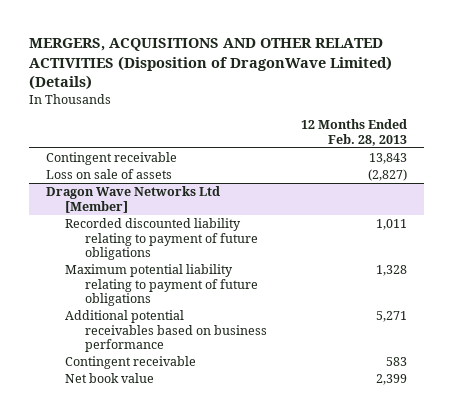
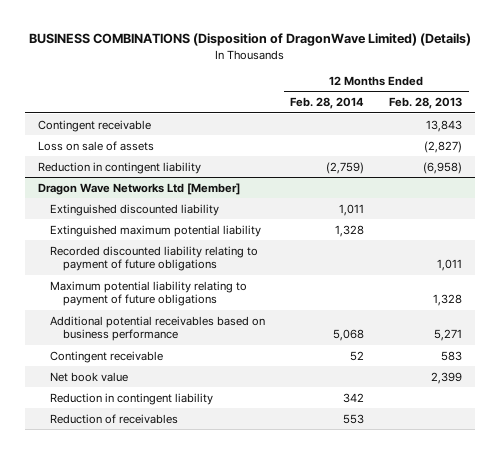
[28,38,392,90] MERGERS, ACQUISITIONS AND OTHER RELATED ACTIVITIES (Disposition of DragonWave Limited) (Details) -> [29,33,472,47] BUSINESS COMBINATIONS (Disposition of DragonWave Limited) (Details)
none -> [290,97,365,110] Feb. 28, 2014
none -> [38,161,202,174] Reduction in contingent liability
none -> [50,203,220,216] Extinguished discounted liability
none -> [50,224,262,237] Extinguished maximum potential liability
none -> [50,392,214,405] Reduction in contingent liability
none -> [50,413,179,424] Reduction of receivables

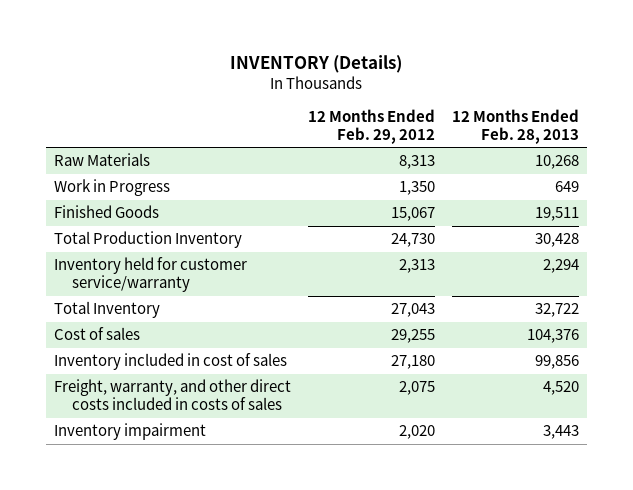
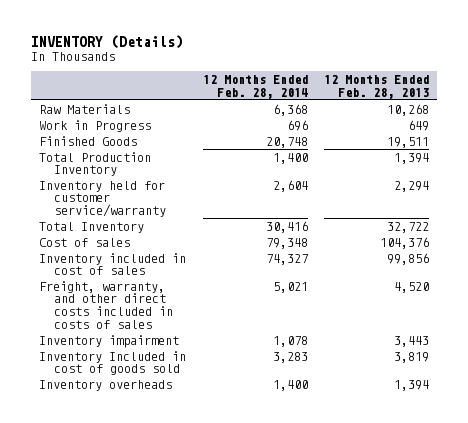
[307,108,435,144] 12 Months Ended Feb. 29, 2012 -> none
none -> [202,75,308,99] 12 Months Ended Feb. 28, 2014
[534,233,579,248] 30,428 -> [393,152,429,164] 1,394
none -> [39,350,187,376] Inventory Included in cost of goods sold
none -> [39,379,173,391] Inventory overheads

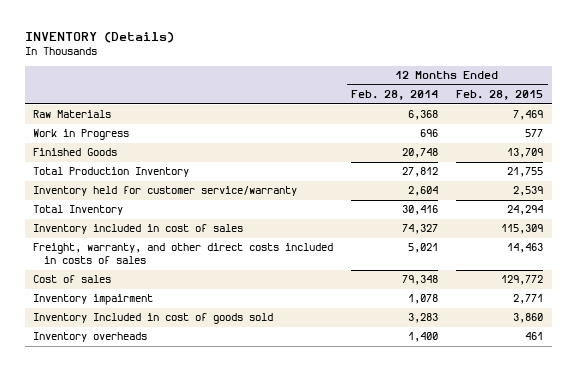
[323,75,429,99] 12 Months Ended Feb. 28, 2013 -> none
none -> [456,90,544,101] Feb. 28, 2015
[272,152,308,164] 1,400 -> [402,167,439,178] 27,812
[39,237,131,247] Cost of sales -> [33,275,112,284] Cost of sales

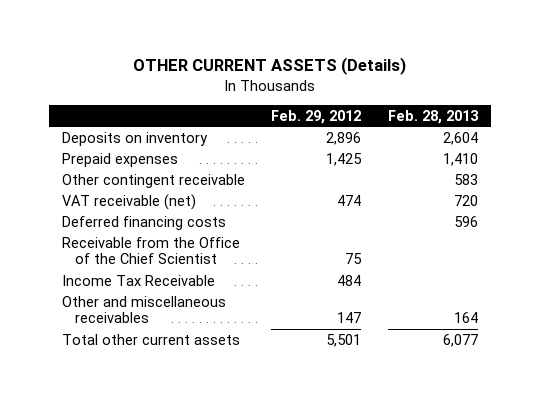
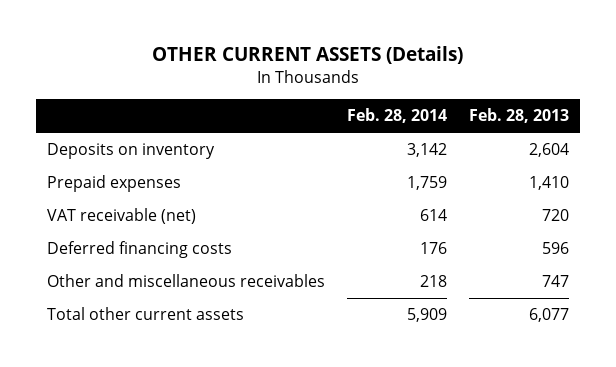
[271,109,362,124] Feb. 29, 2012 -> none
none -> [347,108,448,124] Feb. 28, 2014
[62,173,246,188] Other contingent receivable -> none
[62,236,241,265] Receivable from the Office of the Chief Scientist -> none
[62,274,216,286] Income Tax Receivable -> none
[453,312,478,324] 164 -> [542,275,570,288] 747

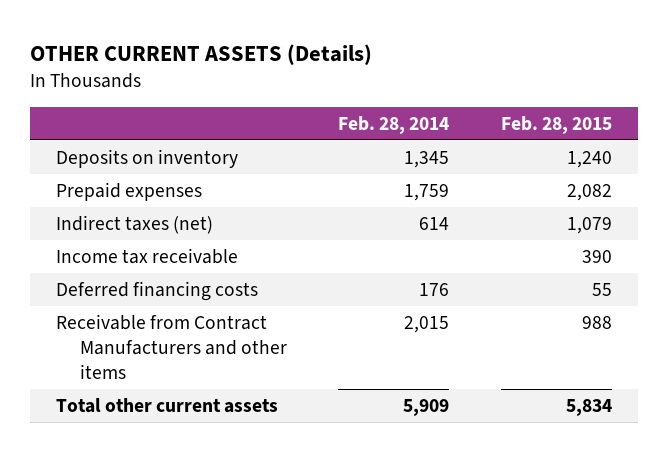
[469,108,570,124] Feb. 28, 2013 -> none
none -> [500,115,612,134] Feb. 28, 2015
[407,143,448,158] 3,142 -> [404,151,450,169] 1,345
[47,208,197,225] VAT receivable (net) -> [56,215,214,235] Indirect taxes (net)
none -> [56,248,239,265] Income tax receivable
[47,274,326,288] Other and miscellaneous receivables -> [56,314,287,380] Receivable from Contract Manufacturers and other items
[420,275,448,288] 218 -> [404,316,450,334] 2,015

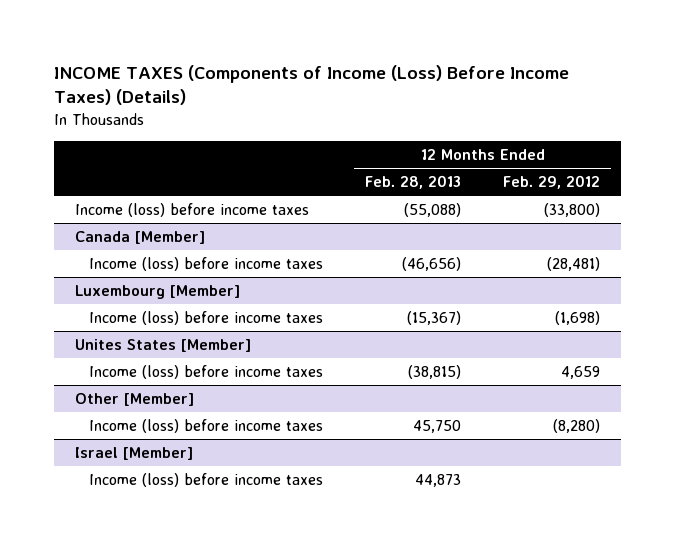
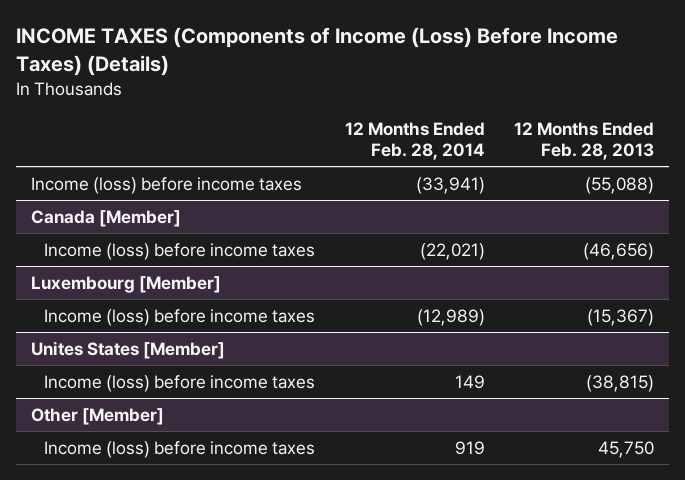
[503,175,601,190] Feb. 29, 2012 -> none
none -> [344,121,485,161] 12 Months Ended Feb. 28, 2014
[74,447,193,461] Israel [Member] -> none
[88,473,323,488] Income (loss) before income taxes -> none

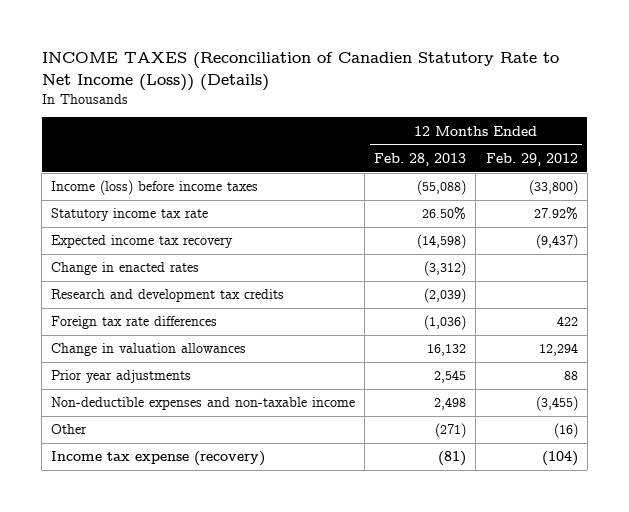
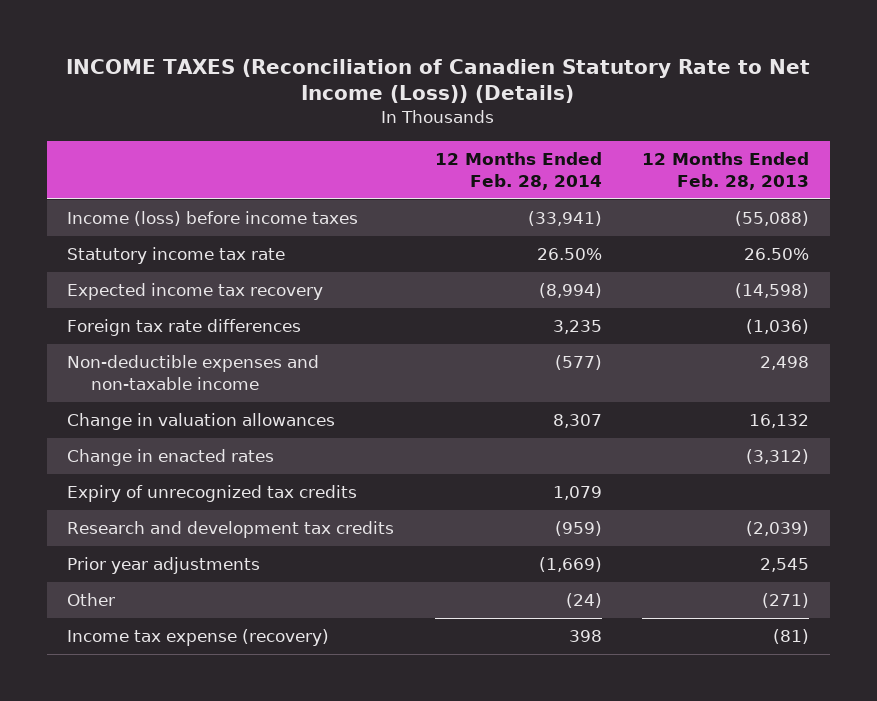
[485,152,578,166] Feb. 29, 2012 -> none
none -> [434,151,602,190] 12 Months Ended Feb. 28, 2014
[51,397,356,411] Non-deductible expenses and non-taxable income -> [67,355,320,391] Non-deductible expenses and non-taxable income
[51,262,200,276] Change in enacted rates -> [67,449,275,467] Change in enacted rates
none -> [67,485,358,503] Expiry of unrecognized tax credits
[51,289,285,303] Research and development tax credits -> [67,521,395,539] Research and development tax credits

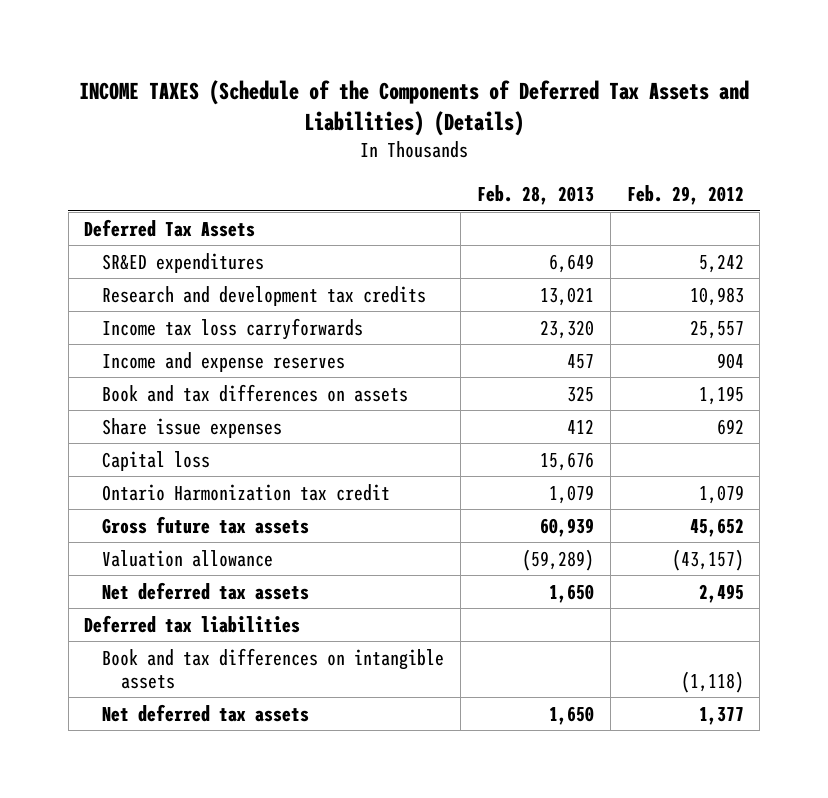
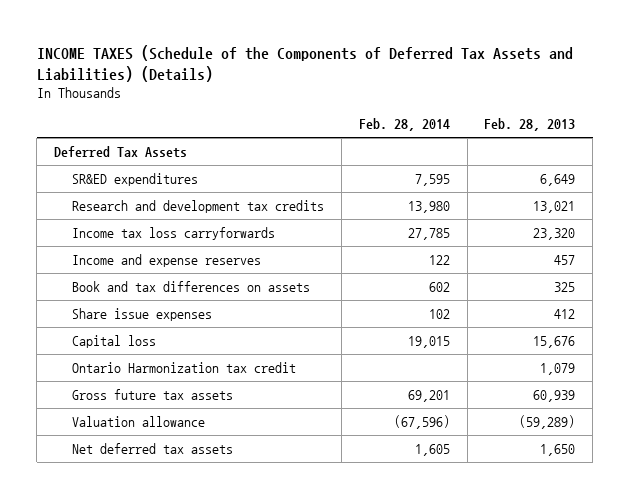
[626,185,744,206] Feb. 29, 2012 -> none
none -> [358,117,450,131] Feb. 28, 2014
[84,614,301,633] Deferred tax liabilities -> none
[102,647,445,689] Book and tax differences on intangible assets -> none
[102,703,310,722] Net deferred tax assets -> none

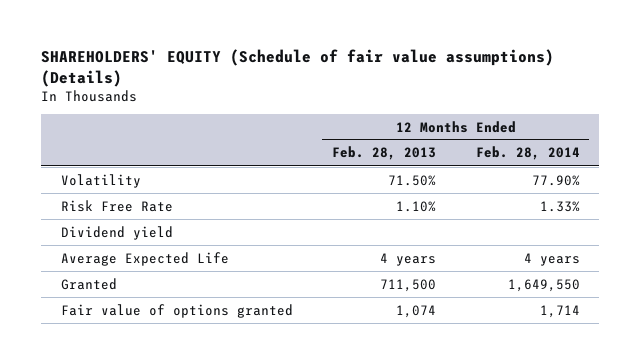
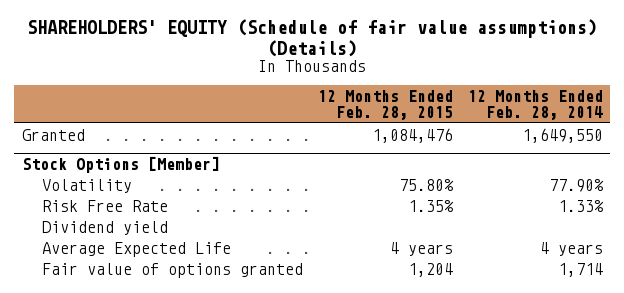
[332,146,437,161] Feb. 28, 2013 -> none
none -> [317,89,453,121] 12 Months Ended Feb. 28, 2015
[60,277,117,290] Granted -> [21,128,85,141] Granted
none -> [21,155,220,173] Stock Options [Member]

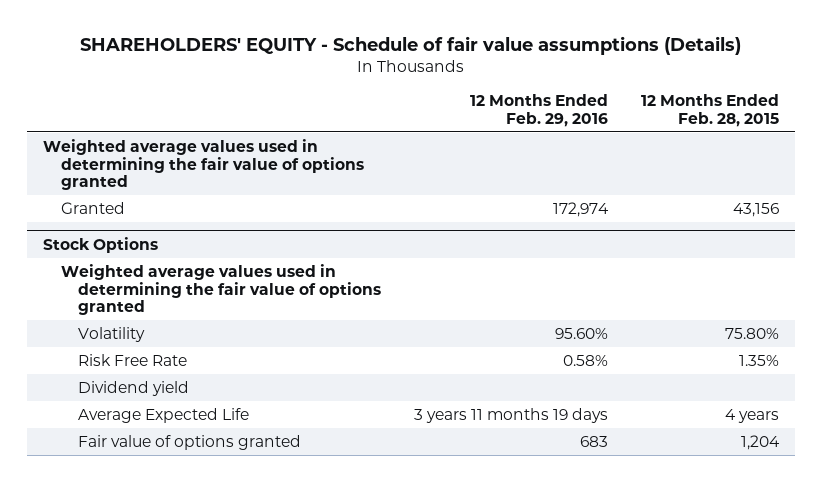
[27,19,598,57] SHAREHOLDERS' EQUITY (Schedule of fair value assumptions) (Details) -> [79,35,741,55] SHAREHOLDERS' EQUITY - Schedule of fair value assumptions (Details)
[467,89,603,121] 12 Months Ended Feb. 28, 2014 -> none
none -> [469,94,608,128] 12 Months Ended Feb. 29, 2016
none -> [43,138,364,191] Weighted average values used in determining the fair value of options granted
[371,127,453,143] 1,084,476 -> [732,202,779,217] 43,156
[21,155,220,173] Stock Options [Member] -> [43,236,159,253] Stock Options
none -> [60,263,382,316] Weighted average values used in determining the fair value of options granted

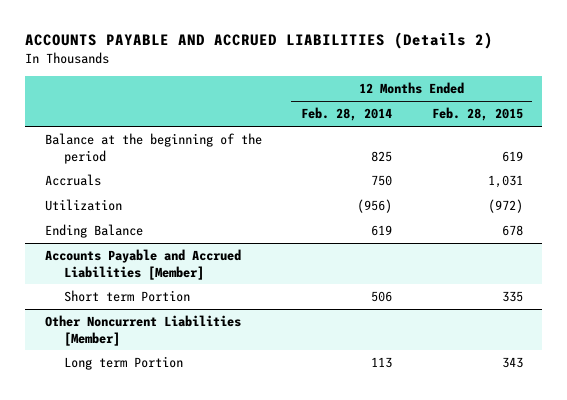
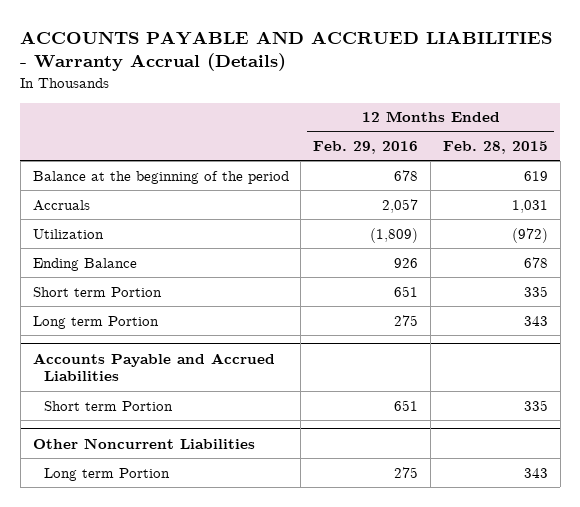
[25,32,494,50] ACCOUNTS PAYABLE AND ACCRUED LIABILITIES (Details 2) -> [20,30,553,72] ACCOUNTS PAYABLE AND ACCRUED LIABILITIES - Warranty Accrual (Details)
[301,107,393,122] Feb. 28, 2014 -> none
none -> [313,140,419,154] Feb. 29, 2016
[44,249,241,280] Accounts Payable and Accrued Liabilities [Member] -> none
[44,315,241,346] Other Noncurrent Liabilities [Member] -> none
none -> [32,352,275,382] Accounts Payable and Accrued Liabilities
none -> [44,400,174,411] Short term Portion
none -> [32,437,255,449] Other Noncurrent Liabilities
none -> [44,467,171,481] Long term Portion

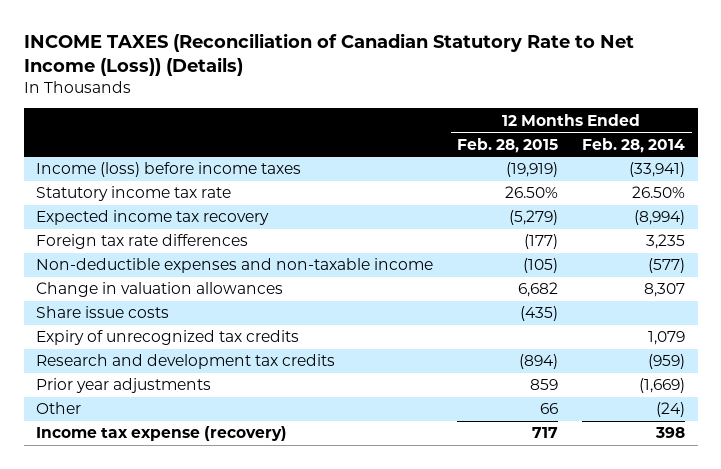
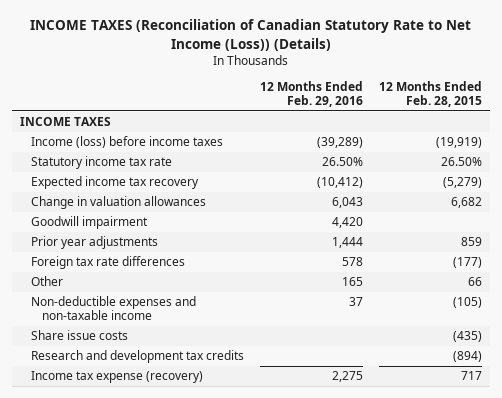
[582,137,686,153] Feb. 28, 2014 -> none
none -> [259,81,363,108] 12 Months Ended Feb. 29, 2016
none -> [19,117,111,127] INCOME TAXES
[35,282,283,298] Change in valuation allowances -> [30,196,206,210] Change in valuation allowances
none -> [30,216,148,230] Goodwill impairment
[35,378,211,394] Prior year adjustments -> [30,236,158,250] Prior year adjustments
[35,402,81,415] Other -> [30,276,63,287] Other
[35,330,299,346] Expiry of unrecognized tax credits -> none

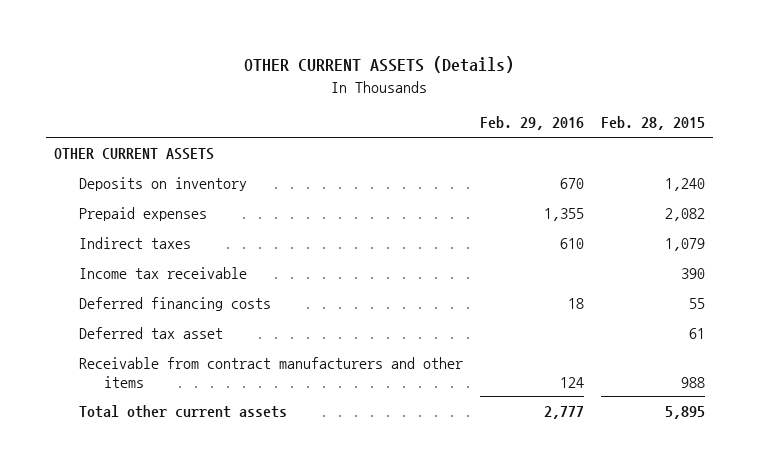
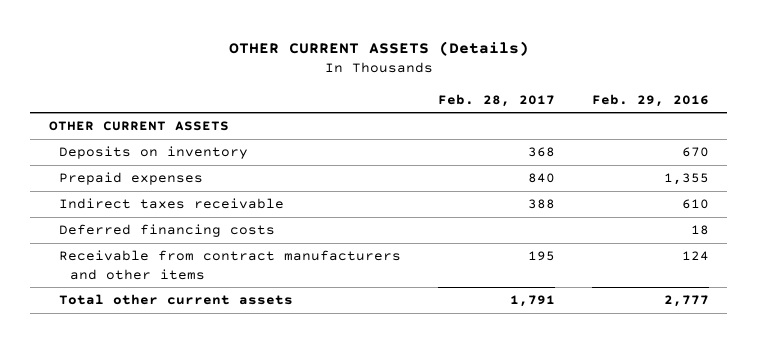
[600,116,705,131] Feb. 28, 2015 -> none
none -> [438,93,556,107] Feb. 28, 2017
[79,266,248,279] Income tax receivable -> none
[79,236,192,249] Indirect taxes -> [59,198,285,210] Indirect taxes receivable
[79,326,224,339] Deferred tax asset -> none

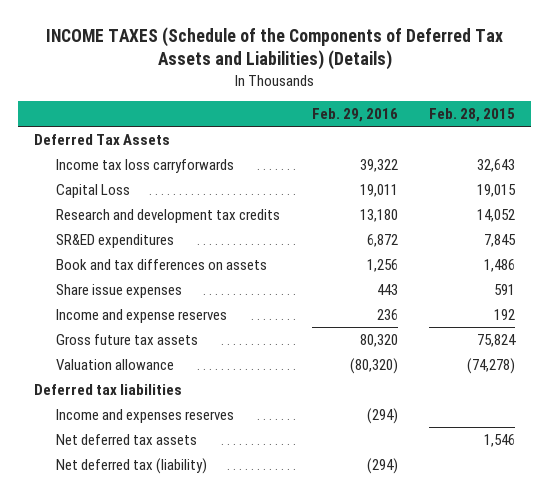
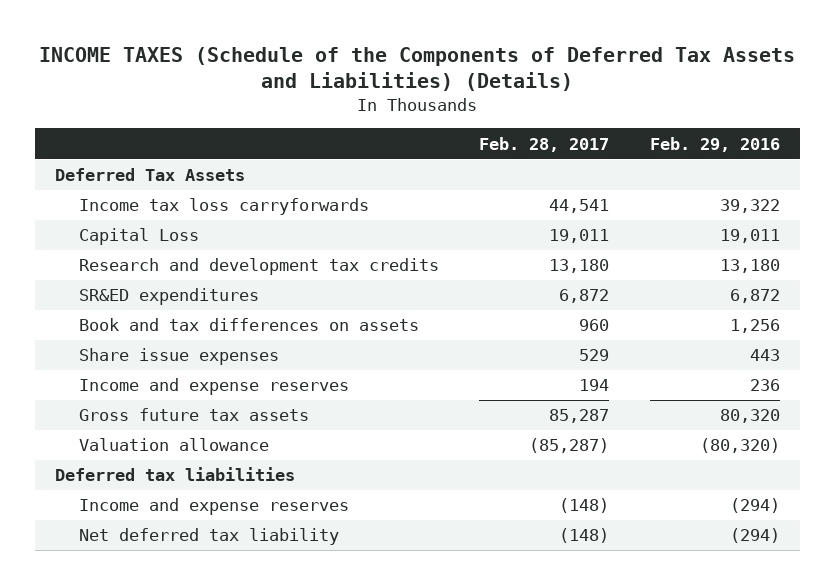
[429,108,516,123] Feb. 28, 2015 -> none
none -> [479,136,610,152] Feb. 28, 2017
[55,433,197,445] Net deferred tax assets -> none
[55,408,234,423] Income and expenses reserves -> [79,498,350,516] Income and expense reserves
[55,457,207,474] Net deferred tax (liability) -> [79,528,340,546] Net deferred tax liability

